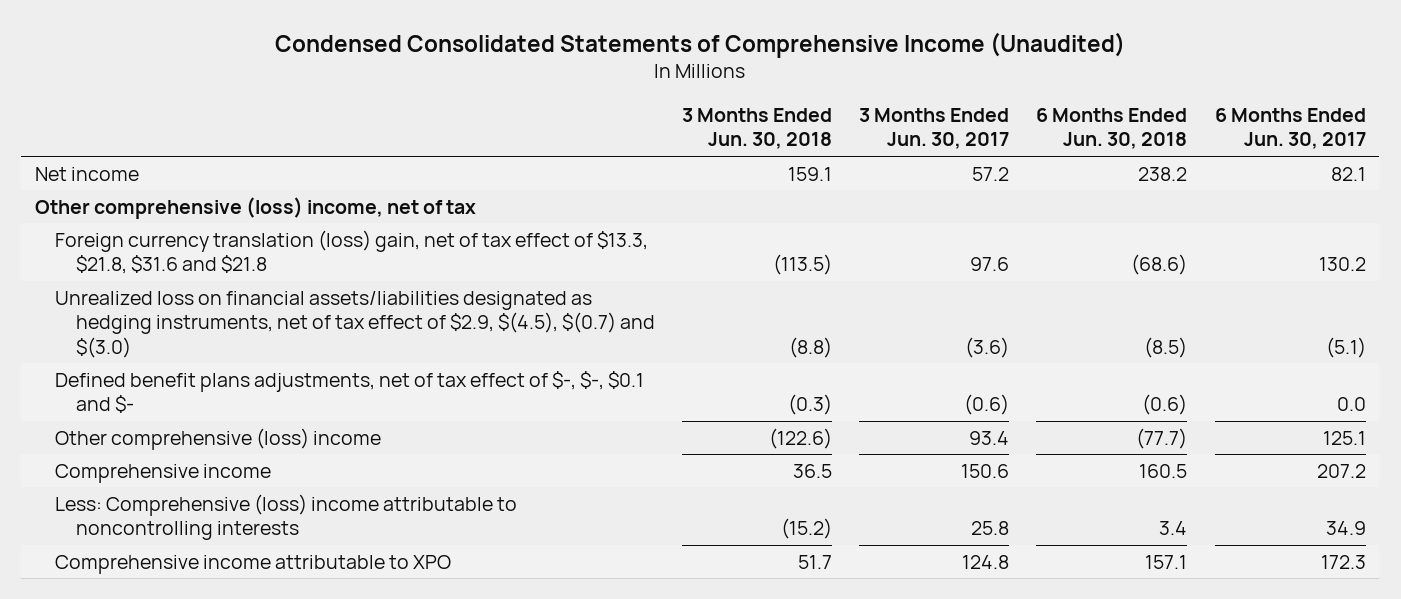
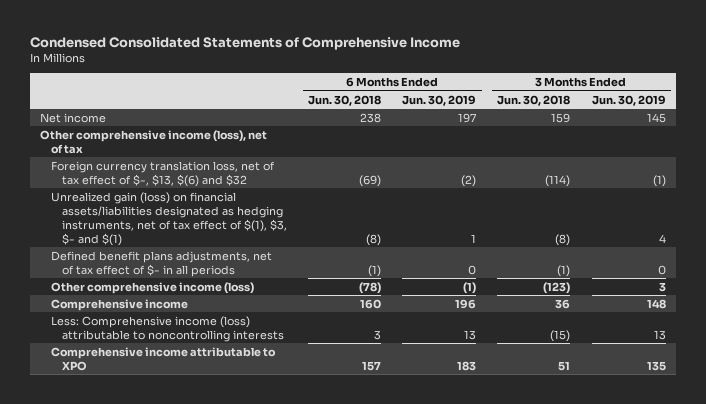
[275,31,1126,58] Condensed Consolidated Statements of Comprehensive Income (Unaudited) -> [29,37,460,51] Condensed Consolidated Statements of Comprehensive Income
[859,108,1010,150] 3 Months Ended Jun. 30, 2017 -> none
[1214,108,1366,150] 6 Months Ended Jun. 30, 2017 -> none
none -> [402,94,477,106] Jun. 30, 2019
none -> [591,94,666,106] Jun. 30, 2019
[788,166,833,181] 159.1 -> [551,112,571,123] 159
[1138,166,1188,181] 238.2 -> [360,112,382,123] 238
[34,196,476,219] Other comprehensive (loss) income, net of tax -> [40,129,268,154] Other comprehensive income (loss), net of tax
[55,229,649,275] Foreign currency translation (loss) gain, net of tax effect of $13.3, $21.8, $31.6 and $21.8 -> [51,160,276,187] Foreign currency translation loss, net of tax effect of $-, $13, $(6) and $32
[773,254,833,276] (113.5) -> [545,174,571,187] (114)
[1131,254,1188,276] (68.6) -> [359,174,382,187] (69)
[55,290,655,358] Unrealized loss on financial assets/liabilities designated as hedging instruments, net of tax effect of $2.9, $(4.5), $(0.7) and $(3.0) -> [51,191,288,246] Unrealized gain (loss) on financial assets/liabilities designated as hedging instruments, net of tax effect of $(1), $3, $- and $(1)
[789,336,833,358] (8.8) -> [555,233,571,246] (8)
[1144,336,1188,358] (8.5) -> [366,233,382,246] (8)
[55,370,645,414] Defined benefit plans adjustments, net of tax effect of $-, $-, $0.1 and $- -> [51,250,273,277] Defined benefit plans adjustments, net of tax effect of $- in all periods
[788,394,833,416] (0.3) -> [557,264,571,277] (1)
[1142,394,1188,416] (0.6) -> [368,264,382,277] (1)
[55,427,382,450] Other comprehensive (loss) income -> [51,281,255,294] Other comprehensive income (loss)
[769,427,833,449] (122.6) -> [543,281,571,294] (123)
[1136,427,1188,449] (77.7) -> [359,281,382,294] (78)
[793,463,833,478] 36.5 -> [555,298,571,309] 36
[1139,463,1188,478] 160.5 -> [360,298,382,309] 160
[55,493,518,541] Less: Comprehensive (loss) income attributable to noncontrolling interests -> [51,315,285,342] Less: Comprehensive income (loss) attributable to noncontrolling interests
[781,518,833,540] (15.2) -> [550,329,571,342] (15)
[1159,521,1188,536] 3.4 -> [374,329,382,340] 3
[798,554,833,569] 51.7 -> [558,360,571,371] 51
[1145,554,1188,569] 157.1 -> [362,360,382,371] 157

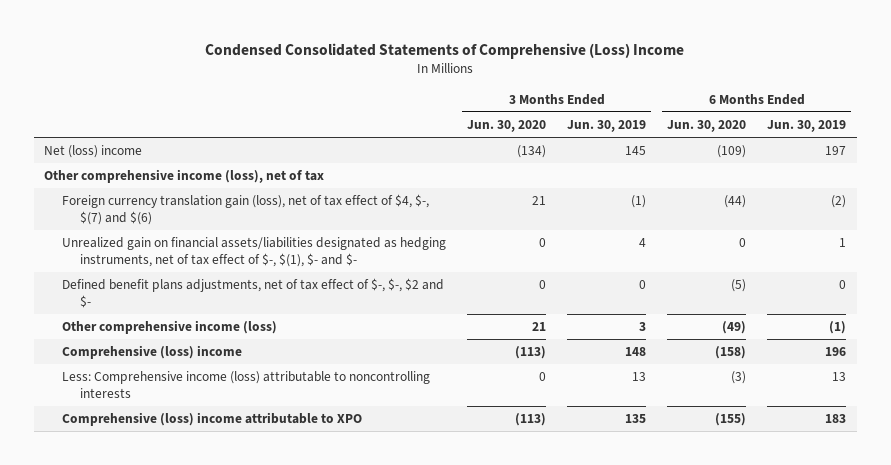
[29,37,460,51] Condensed Consolidated Statements of Comprehensive Income -> [205,42,685,59] Condensed Consolidated Statements of Comprehensive (Loss) Income
[308,94,382,106] Jun. 30, 2018 -> none
[497,94,571,106] Jun. 30, 2018 -> none
none -> [467,119,547,132] Jun. 30, 2020
none -> [667,119,747,132] Jun. 30, 2020
[40,112,107,123] Net income -> [44,145,143,159] Net (loss) income
[51,160,276,187] Foreign currency translation loss, net of tax effect of $-, $13, $(6) and $32 -> [62,194,430,225] Foreign currency translation gain (loss), net of tax effect of $4, $-, $(7) and $(6)
[51,191,288,246] Unrealized gain (loss) on financial assets/liabilities designated as hedging instruments, net of tax effect of $(1), $3, $- and $(1) -> [62,237,447,267] Unrealized gain on financial assets/liabilities designated as hedging instruments, net of tax effect of $-, $(1), $- and $-
[51,250,273,277] Defined benefit plans adjustments, net of tax effect of $- in all periods -> [62,278,445,308] Defined benefit plans adjustments, net of tax effect of $-, $-, $2 and $-
[51,298,189,311] Comprehensive income -> [62,345,243,360] Comprehensive (loss) income
[51,346,277,371] Comprehensive income attributable to XPO -> [62,412,363,427] Comprehensive (loss) income attributable to XPO

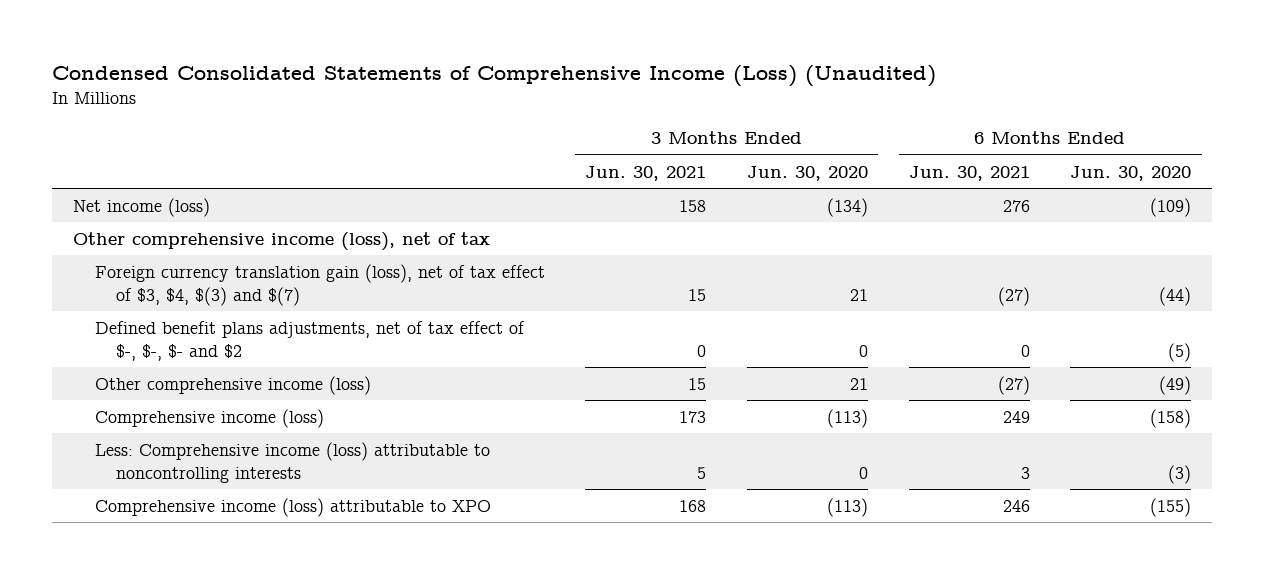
[205,42,685,59] Condensed Consolidated Statements of Comprehensive (Loss) Income -> [52,64,937,87] Condensed Consolidated Statements of Comprehensive Income (Loss) (Unaudited)
[567,119,647,132] Jun. 30, 2019 -> none
[767,119,847,132] Jun. 30, 2019 -> none
none -> [585,165,707,181] Jun. 30, 2021
none -> [908,165,1030,181] Jun. 30, 2021
[44,145,143,159] Net (loss) income -> [72,197,210,217] Net income (loss)
[62,237,447,267] Unrealized gain on financial assets/liabilities designated as hedging instruments, net of tax effect of $-, $(1), $- and $- -> none
[62,194,430,225] Foreign currency translation gain (loss), net of tax effect of $4, $-, $(7) and $(6) -> [94,263,545,306] Foreign currency translation gain (loss), net of tax effect of $3, $4, $(3) and $(7)
[62,278,445,308] Defined benefit plans adjustments, net of tax effect of $-, $-, $2 and $- -> [94,320,525,361] Defined benefit plans adjustments, net of tax effect of $-, $-, $- and $2
[62,345,243,360] Comprehensive (loss) income -> [94,408,324,428] Comprehensive income (loss)
[62,412,363,427] Comprehensive (loss) income attributable to XPO -> [94,497,491,517] Comprehensive income (loss) attributable to XPO

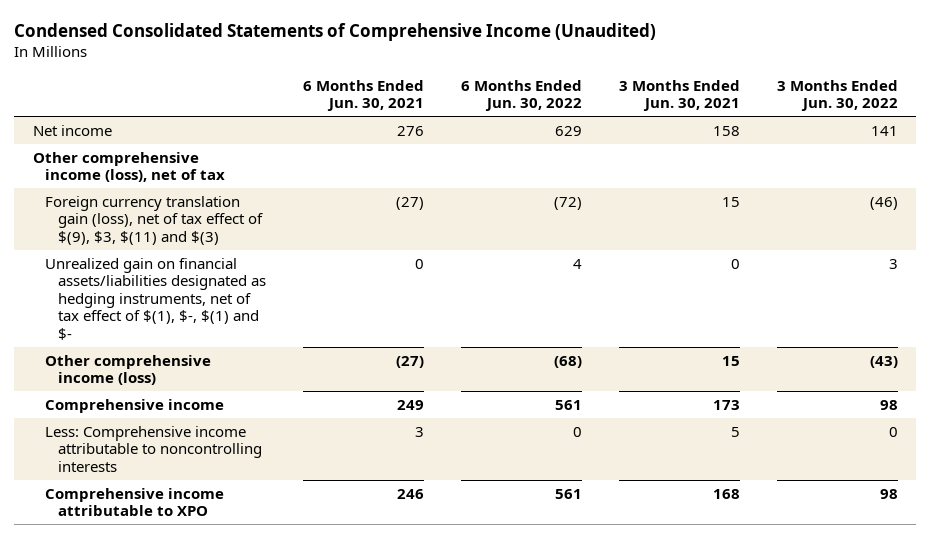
[52,64,937,87] Condensed Consolidated Statements of Comprehensive Income (Loss) (Unaudited) -> [14,23,657,42] Condensed Consolidated Statements of Comprehensive Income (Unaudited)
[746,165,868,181] Jun. 30, 2020 -> none
[1070,165,1192,181] Jun. 30, 2020 -> none
none -> [460,79,582,112] 6 Months Ended Jun. 30, 2022
none -> [776,79,898,112] 3 Months Ended Jun. 30, 2022
[72,197,210,217] Net income (loss) -> [32,124,112,136] Net income
[94,320,525,361] Defined benefit plans adjustments, net of tax effect of $-, $-, $- and $2 -> none
[94,263,545,306] Foreign currency translation gain (loss), net of tax effect of $3, $4, $(3) and $(7) -> [45,195,264,245] Foreign currency translation gain (loss), net of tax effect of $(9), $3, $(11) and $(3)
none -> [45,257,267,340] Unrealized gain on financial assets/liabilities designated as hedging instruments, net of tax effect of $(1), $-, $(1) and $-
[94,408,324,428] Comprehensive income (loss) -> [45,398,225,413] Comprehensive income
[94,441,490,483] Less: Comprehensive income (loss) attributable to noncontrolling interests -> [45,425,263,472] Less: Comprehensive income attributable to noncontrolling interests
[94,497,491,517] Comprehensive income (loss) attributable to XPO -> [45,487,225,517] Comprehensive income attributable to XPO

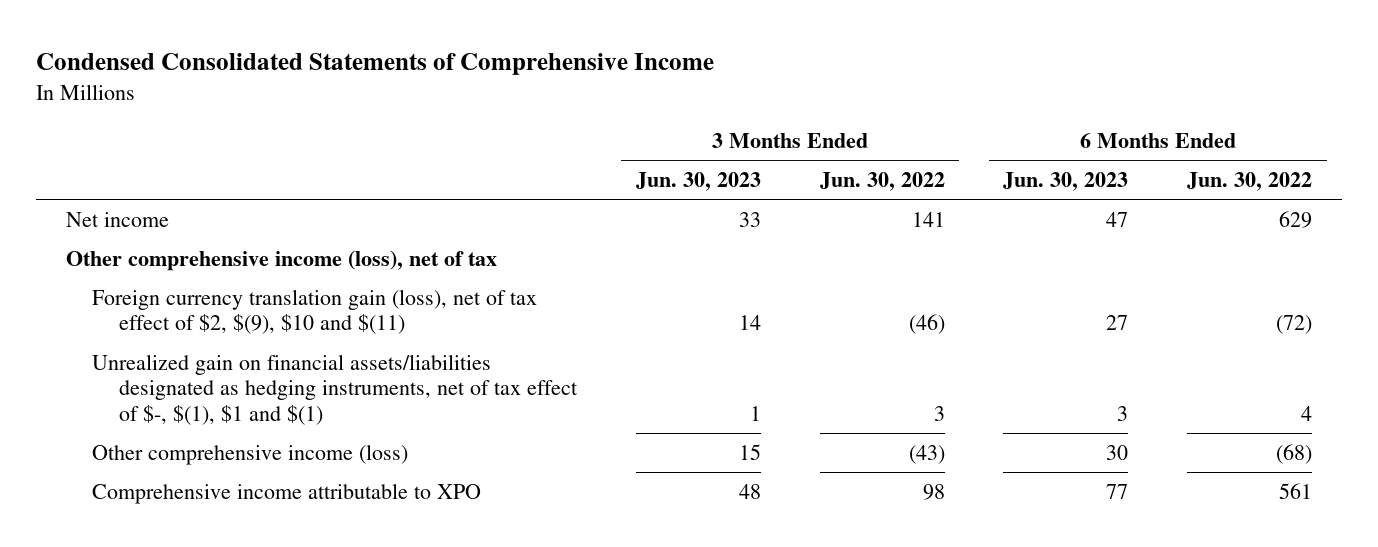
[14,23,657,42] Condensed Consolidated Statements of Comprehensive Income (Unaudited) -> [36,53,715,76] Condensed Consolidated Statements of Comprehensive Income
[302,79,424,112] 6 Months Ended Jun. 30, 2021 -> none
[618,79,740,112] 3 Months Ended Jun. 30, 2021 -> none
none -> [635,171,761,191] Jun. 30, 2023
none -> [1003,171,1129,191] Jun. 30, 2023
[45,195,264,245] Foreign currency translation gain (loss), net of tax effect of $(9), $3, $(11) and $(3) -> [92,288,538,335] Foreign currency translation gain (loss), net of tax effect of $2, $(9), $10 and $(11)
[45,257,267,340] Unrealized gain on financial assets/liabilities designated as hedging instruments, net of tax effect of $(1), $-, $(1) and $- -> [92,353,578,426] Unrealized gain on financial assets/liabilities designated as hedging instruments, net of tax effect of $-, $(1), $1 and $(1)
[45,398,225,413] Comprehensive income -> none
[45,425,263,472] Less: Comprehensive income attributable to noncontrolling interests -> none

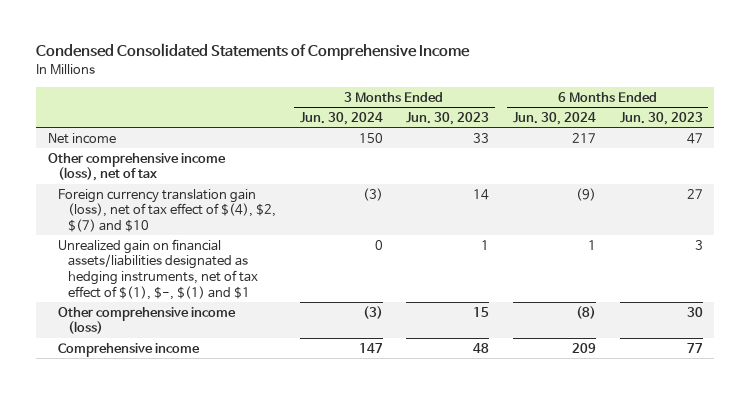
[819,171,945,191] Jun. 30, 2022 -> none
[1187,171,1313,191] Jun. 30, 2022 -> none
none -> [299,111,383,125] Jun. 30, 2024
none -> [512,111,596,125] Jun. 30, 2024
[92,288,538,335] Foreign currency translation gain (loss), net of tax effect of $2, $(9), $10 and $(11) -> [57,188,276,233] Foreign currency translation gain (loss), net of tax effect of $(4), $2, $(7) and $10
[92,353,578,426] Unrealized gain on financial assets/liabilities designated as hedging instruments, net of tax effect of $-, $(1), $1 and $(1) -> [57,238,258,301] Unrealized gain on financial assets/liabilities designated as hedging instruments, net of tax effect of $(1), $-, $(1) and $1
[92,482,482,504] Comprehensive income attributable to XPO -> [57,342,200,357] Comprehensive income

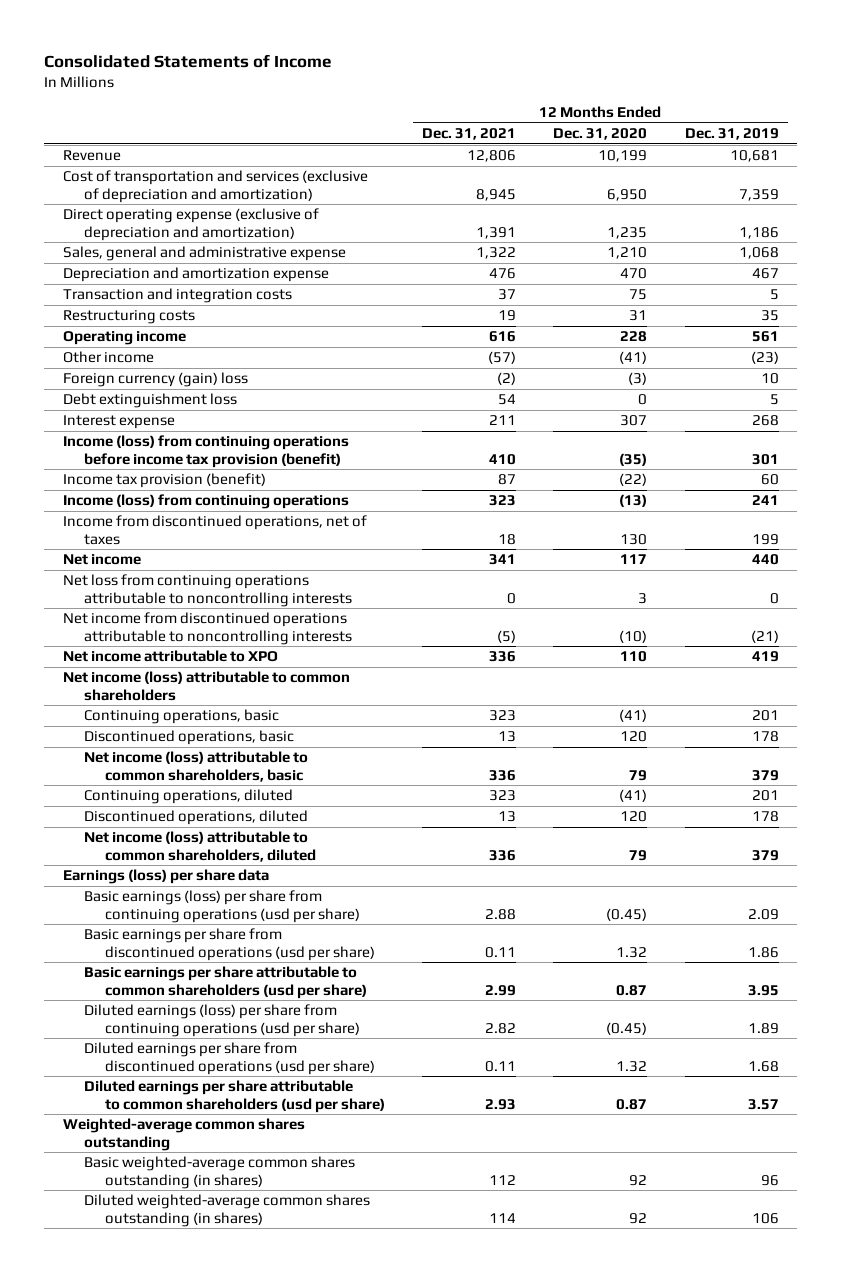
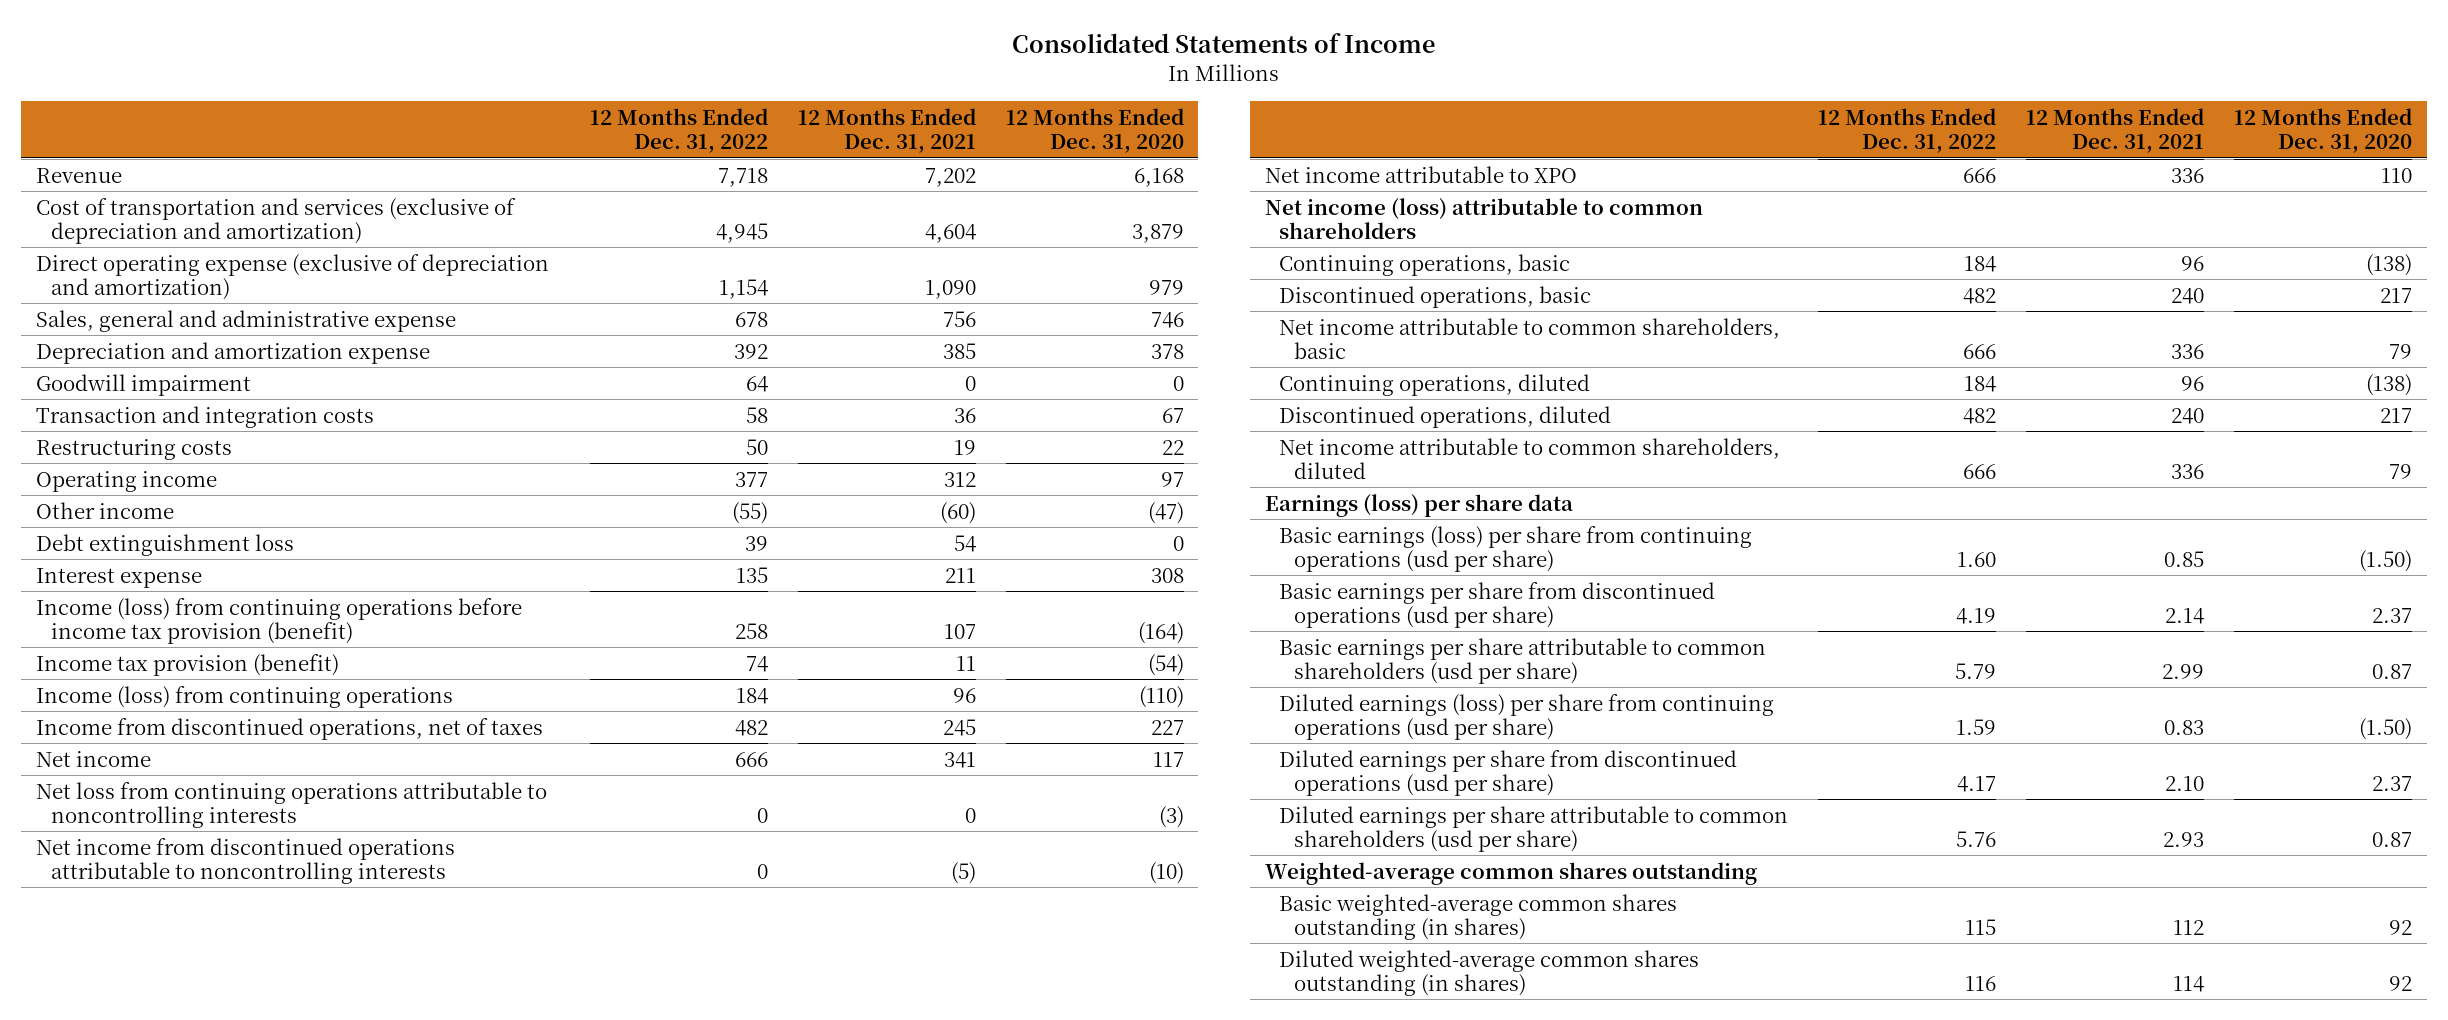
[684,127,779,140] Dec. 31, 2019 -> none
none -> [589,107,768,154] 12 Months Ended Dec. 31, 2022
[62,372,248,388] Foreign currency (gain) loss -> none
[466,150,516,163] 12,806 -> [924,167,976,187] 7,202
[598,150,648,163] 10,199 -> [1133,167,1184,187] 6,168
[475,188,516,201] 8,945 -> [924,223,976,243] 4,604
[607,188,648,201] 6,950 -> [1131,223,1184,243] 3,879
[475,226,516,239] 1,391 -> [924,279,976,299] 1,090
[607,226,648,239] 1,235 -> [1148,279,1184,295] 979
[475,247,516,260] 1,322 -> [942,310,976,327] 756
[607,247,648,260] 1,210 -> [1150,311,1184,328] 746
[488,268,516,280] 476 -> [942,342,976,359] 385
[620,268,648,280] 470 -> [1150,343,1184,359] 378
none -> [36,373,252,396] Goodwill impairment
[497,289,516,301] 37 -> [953,407,976,423] 36
[629,289,648,301] 75 -> [1161,407,1184,423] 67
[629,310,648,322] 31 -> [1161,439,1184,455] 22
[488,331,516,343] 616 -> [943,471,976,487] 312
[620,331,648,343] 228 -> [1160,471,1184,487] 97
[487,351,516,365] (57) -> [939,501,976,524] (60)
[619,351,648,365] (41) -> [1147,501,1184,524] (47)
[620,415,648,427] 307 -> [1150,567,1184,583] 308
[488,453,516,465] 410 -> [943,623,976,639] 107
[619,452,648,466] (35) -> [1137,621,1184,644] (164)
[497,474,516,486] 87 -> [955,655,976,671] 11
[619,473,648,487] (22) -> [1147,653,1184,676] (54)
[488,495,516,507] 323 -> [952,687,976,703] 96
[619,494,648,508] (13) -> [1138,685,1184,708] (110)
[497,533,516,545] 18 -> [942,718,976,736] 245
[620,533,648,545] 130 -> [1150,719,1184,735] 227
[638,592,648,604] 3 -> [1158,805,1184,828] (3)
[488,710,516,722] 323 -> [2181,255,2205,271] 96
[619,709,648,723] (41) -> [2365,253,2412,276] (138)
[497,731,516,743] 13 -> [2171,287,2205,304] 240
[620,731,648,743] 120 -> [2379,287,2412,303] 217
[83,751,308,782] Net income (loss) attributable to common shareholders, basic -> [1279,317,1781,359] Net income attributable to common shareholders, basic
[488,790,516,802] 323 -> [2181,375,2205,391] 96
[619,789,648,803] (41) -> [2365,373,2412,396] (138)
[497,811,516,823] 13 -> [2171,407,2205,424] 240
[620,811,648,823] 120 -> [2379,407,2412,423] 217
[83,831,316,862] Net income (loss) attributable to common shareholders, diluted -> [1279,437,1781,479] Net income attributable to common shareholders, diluted
[484,908,516,920] 2.88 -> [2164,550,2205,567] 0.85
[606,907,648,921] (0.45) -> [2358,549,2412,572] (1.50)
[484,946,516,958] 0.11 -> [2165,607,2205,624] 2.14
[616,946,648,958] 1.32 -> [2371,607,2412,623] 2.37
[484,1022,516,1034] 2.82 -> [2164,719,2205,735] 0.83
[606,1021,648,1035] (0.45) -> [2358,717,2412,740] (1.50)
[484,1060,516,1072] 0.11 -> [2165,775,2205,791] 2.10
[616,1060,648,1072] 1.32 -> [2371,775,2412,791] 2.37

